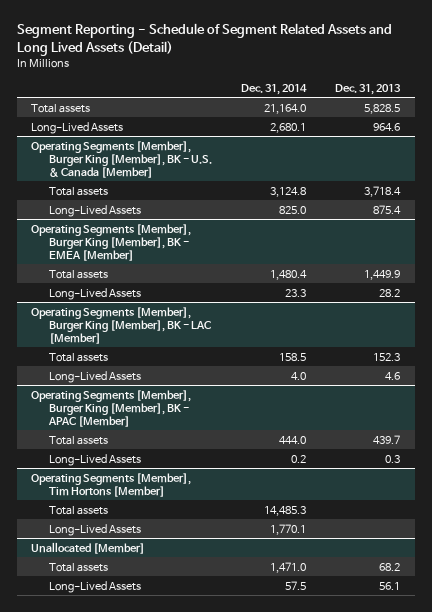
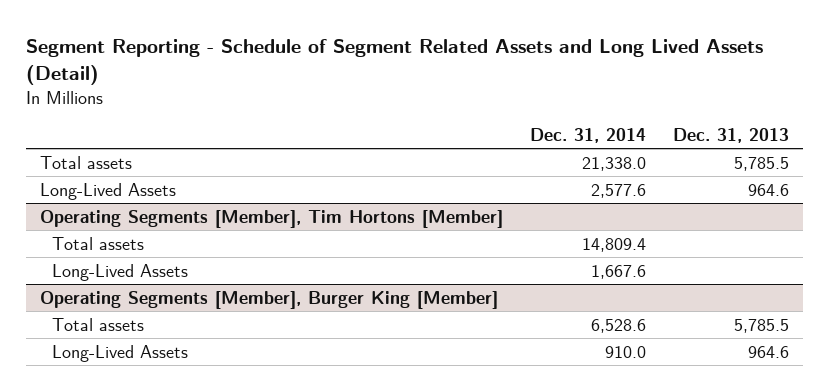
[31,140,213,178] Operating Segments [Member], Burger King [Member], BK - U.S. & Canada [Member] -> none
[49,186,109,196] Total assets -> none
[49,204,142,217] Long-Lived Assets -> none
[31,223,192,261] Operating Segments [Member], Burger King [Member], BK - EMEA [Member] -> none
[49,269,109,279] Total assets -> none
[49,287,142,300] Long-Lived Assets -> none
[31,306,212,344] Operating Segments [Member], Burger King [Member], BK - LAC [Member] -> none
[49,352,109,362] Total assets -> none
[49,370,142,383] Long-Lived Assets -> none
[31,389,192,427] Operating Segments [Member], Burger King [Member], BK - APAC [Member] -> none
[49,435,109,445] Total assets -> none
[49,453,142,466] Long-Lived Assets -> none
[264,103,307,114] 21,164.0 -> [582,156,647,171] 21,338.0
[364,103,401,114] 5,828.5 -> [734,156,790,171] 5,785.5
[270,122,307,133] 2,680.1 -> [591,183,647,198] 2,577.6
[31,541,146,554] Unallocated [Member] -> none
[264,505,307,516] 14,485.3 -> [582,237,647,252] 14,809.4
[270,523,307,535] 1,770.1 -> [591,264,647,279] 1,667.6
none -> [39,290,498,309] Operating Segments [Member], Burger King [Member]
[270,561,307,573] 1,471.0 -> [591,318,647,333] 6,528.6
[379,562,401,571] 68.2 -> [734,318,790,333] 5,785.5
[285,580,307,590] 57.5 -> [605,345,647,358] 910.0
[379,581,401,590] 56.1 -> [748,345,790,358] 964.6

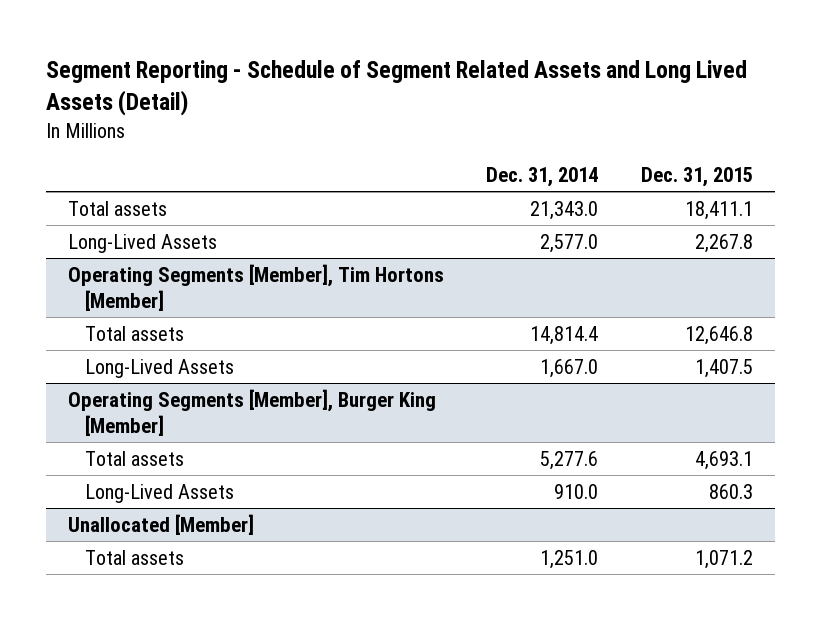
[673,127,790,143] Dec. 31, 2013 -> none
none -> [641,167,754,188] Dec. 31, 2015
[582,156,647,171] 21,338.0 -> [530,200,599,220] 21,343.0
[591,183,647,198] 2,577.6 -> [540,233,599,253] 2,577.0
[582,237,647,252] 14,809.4 -> [530,325,599,345] 14,814.4
[591,264,647,279] 1,667.6 -> [540,358,599,378] 1,667.0
[591,318,647,333] 6,528.6 -> [540,450,599,470] 5,277.6
none -> [67,513,254,535] Unallocated [Member]
none -> [84,549,184,565] Total assets

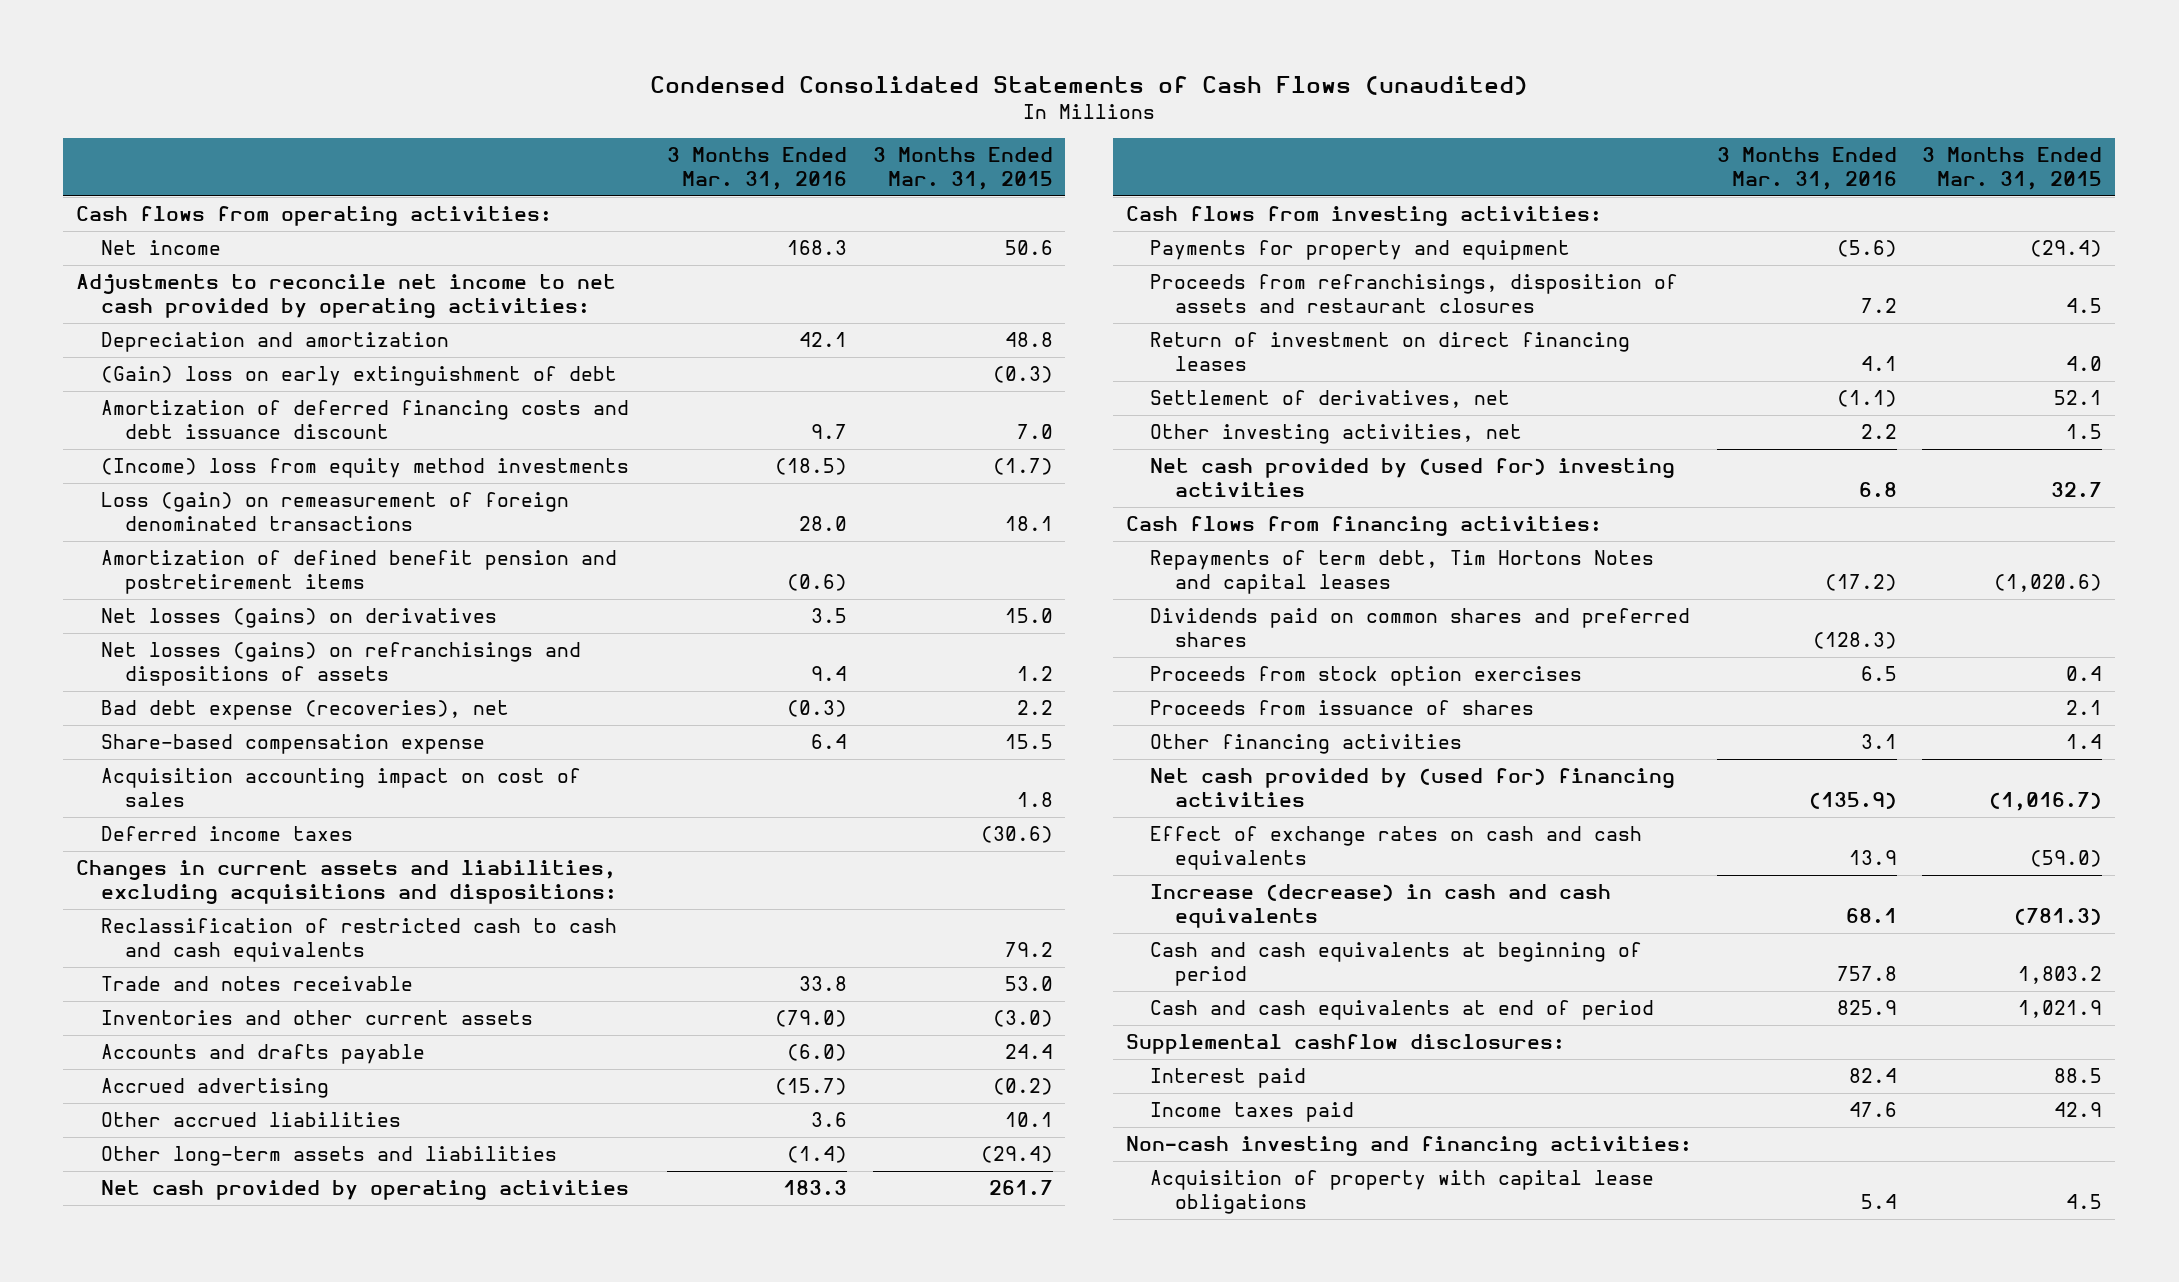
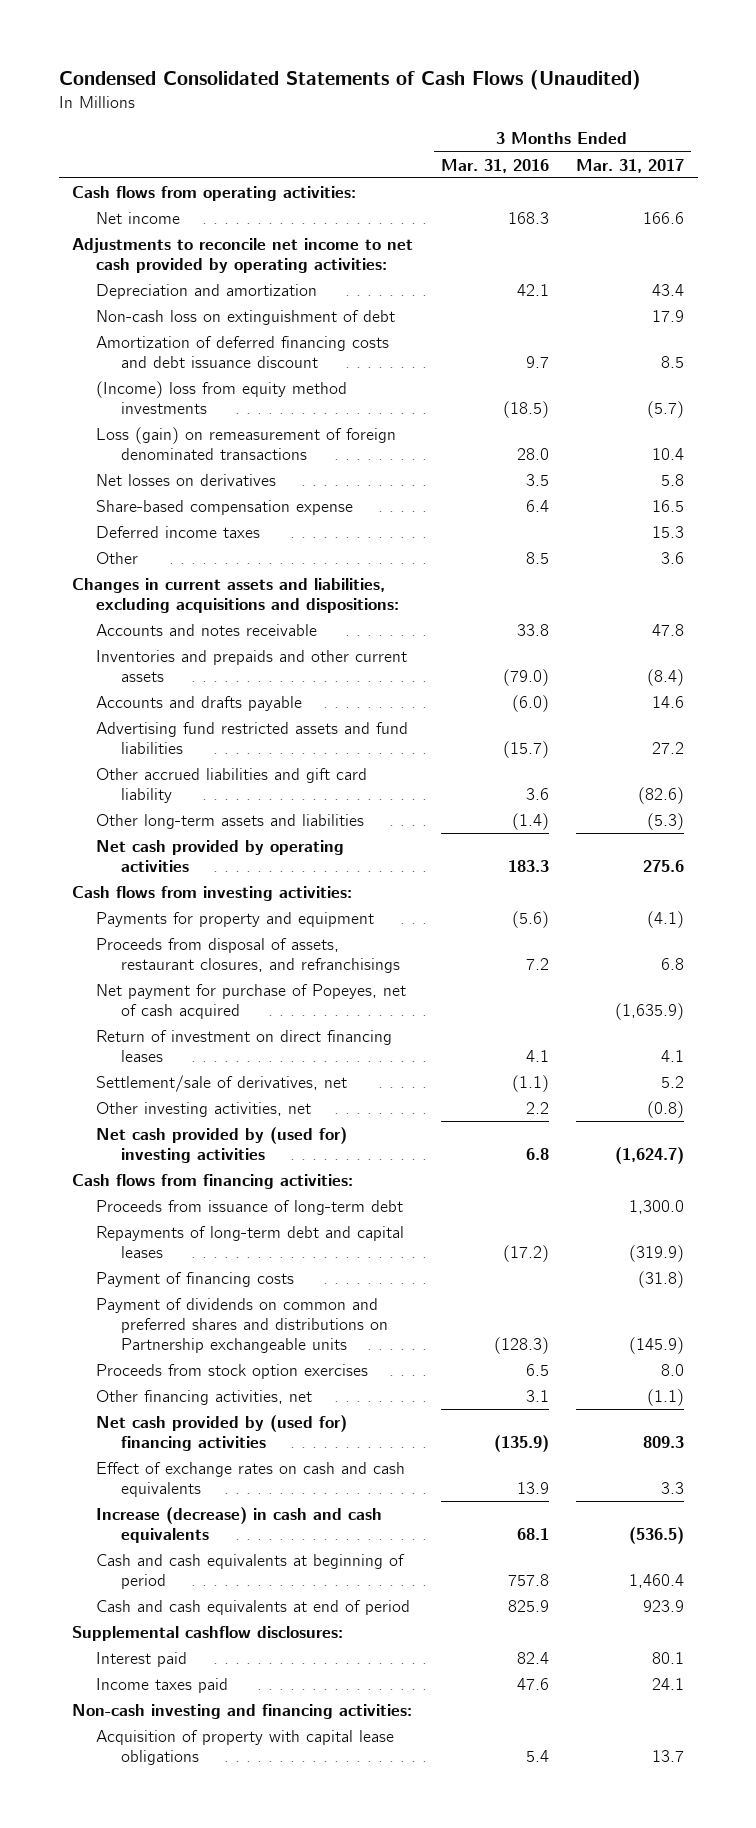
[650,76,1529,96] Condensed Consolidated Statements of Cash Flows (unaudited) -> [58,70,641,91] Condensed Consolidated Statements of Cash Flows (Unaudited)
[872,146,1053,191] 3 Months Ended Mar. 31, 2015 -> none
none -> [576,158,685,173] Mar. 31, 2017
[100,366,617,387] (Gain) loss on early extinguishment of debt -> [96,310,396,326] Non-cash loss on extinguishment of debt
[100,550,617,595] Amortization of defined benefit pension and postretirement items -> none
[100,642,581,687] Net losses (gains) on refranchisings and dispositions of assets -> none
[100,700,509,721] Bad debt expense (recoveries), net -> none
[100,608,497,629] Net losses (gains) on derivatives -> [96,474,277,487] Net losses on derivatives
[100,768,581,808] Acquisition accounting impact on cost of sales -> none
none -> [96,552,139,565] Other
[100,918,617,963] Reclassification of restricted cash to cash and cash equivalents -> none
[100,976,413,992] Trade and notes receivable -> [96,624,318,637] Accounts and notes receivable
[100,1010,533,1026] Inventories and other current assets -> [96,650,408,682] Inventories and prepaids and other current assets
[100,1112,401,1128] Other accrued liabilities -> none
[100,1078,329,1099] Accrued advertising -> [96,722,409,754] Advertising fund restricted assets and fund liabilities
none -> [96,768,368,803] Other accrued liabilities and gift card liability
[1150,274,1679,314] Proceeds from refranchisings, disposition of assets and restaurant closures -> [96,938,400,973] Proceeds from disposal of assets, restaurant closures, and refranchisings
none -> [96,984,407,1019] Net payment for purchase of Popeyes, net of cash acquired
[1150,390,1511,409] Settlement of derivatives, net -> [96,1075,348,1093] Settlement/sale of derivatives, net
none -> [96,1200,404,1216] Proceeds from issuance of long-term debt
[1150,550,1655,595] Repayments of term debt, Tim Hortons Notes and capital leases -> [96,1226,405,1258] Repayments of long-term debt and capital leases
none -> [96,1272,295,1288] Payment of financing costs
[1150,608,1691,648] Dividends paid on common shares and preferred shares -> [96,1298,388,1353] Payment of dividends on common and preferred shares and distributions on Partnership exchangeable units
[1150,700,1535,716] Proceeds from issuance of shares -> none
[1150,734,1463,755] Other financing activities -> [96,1390,313,1406] Other financing activities, net

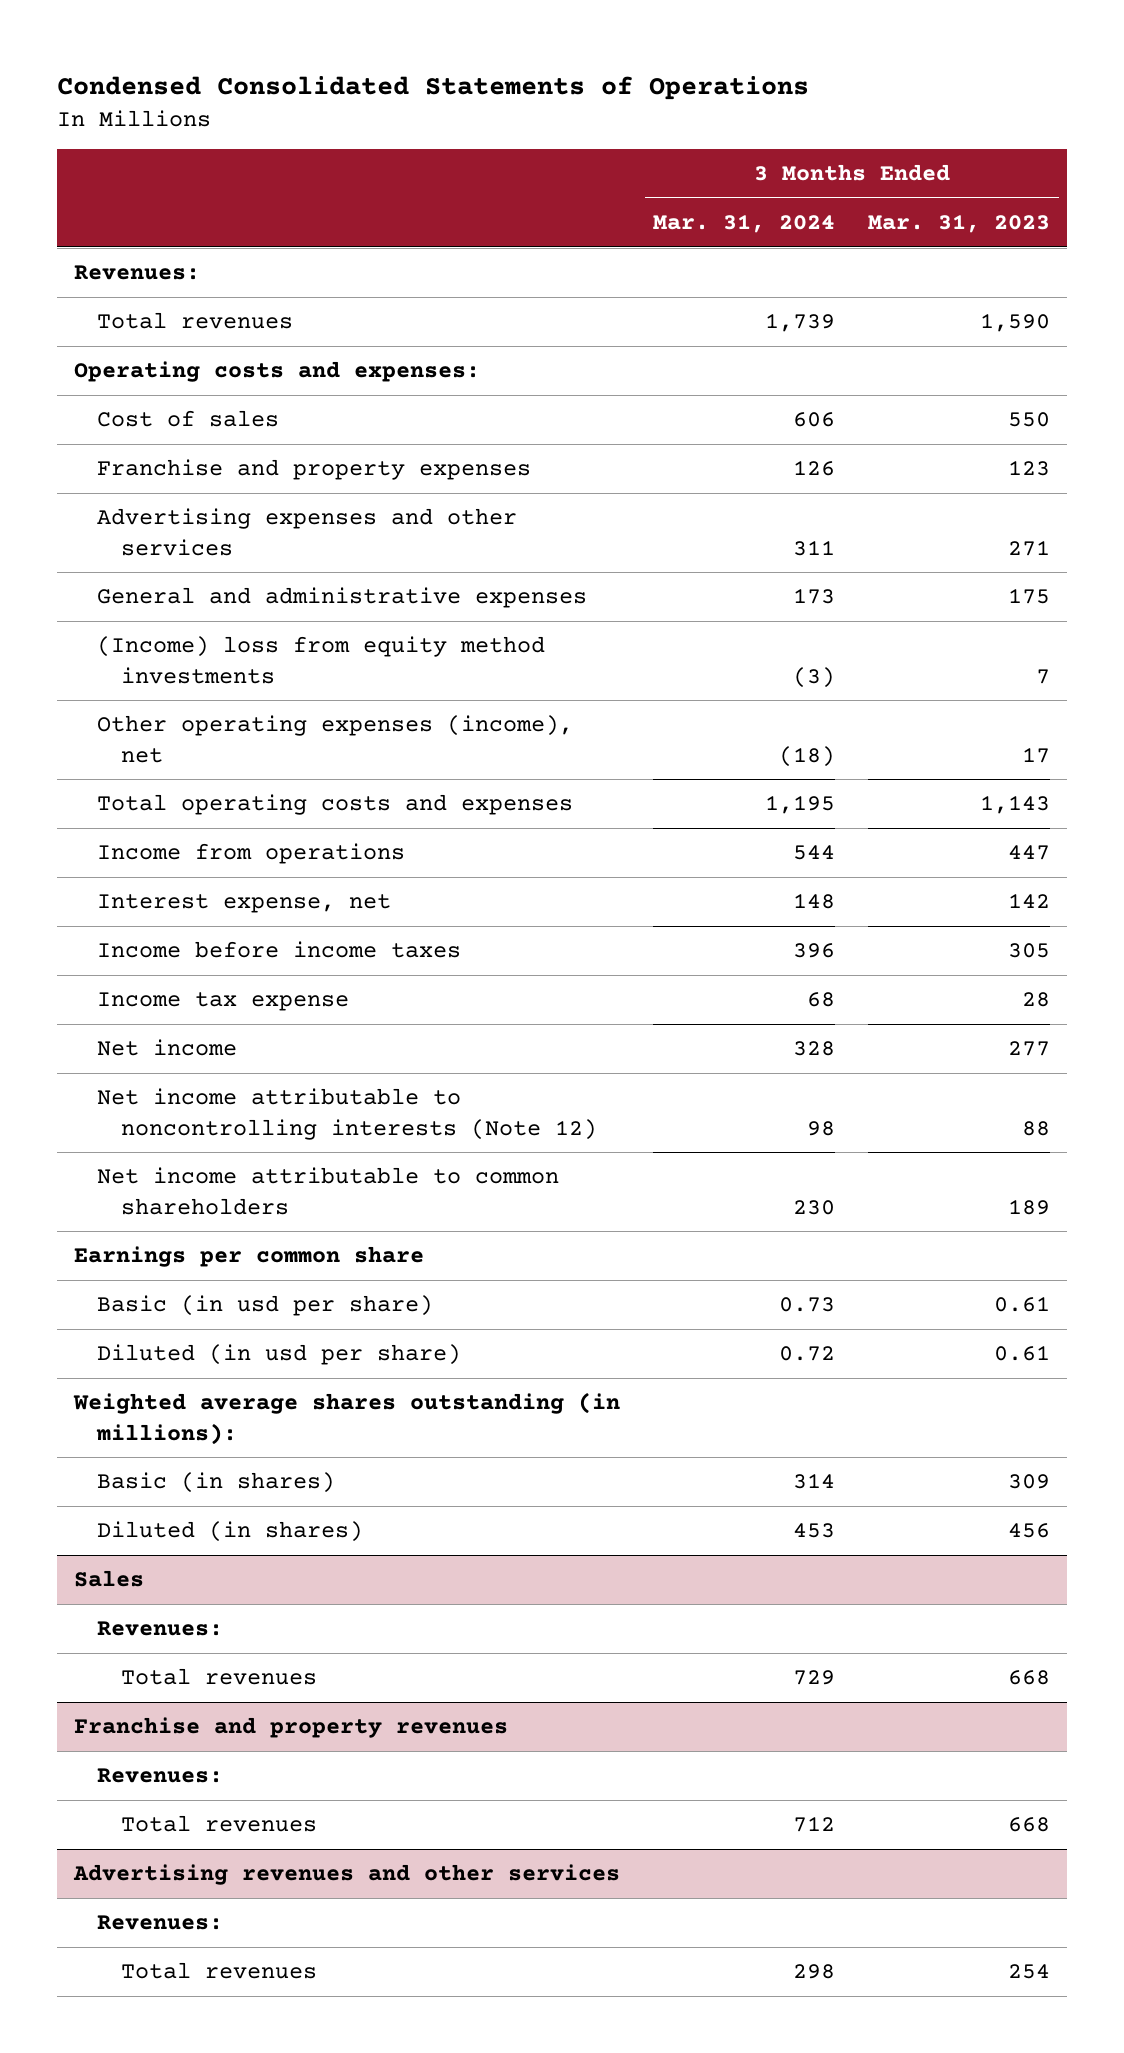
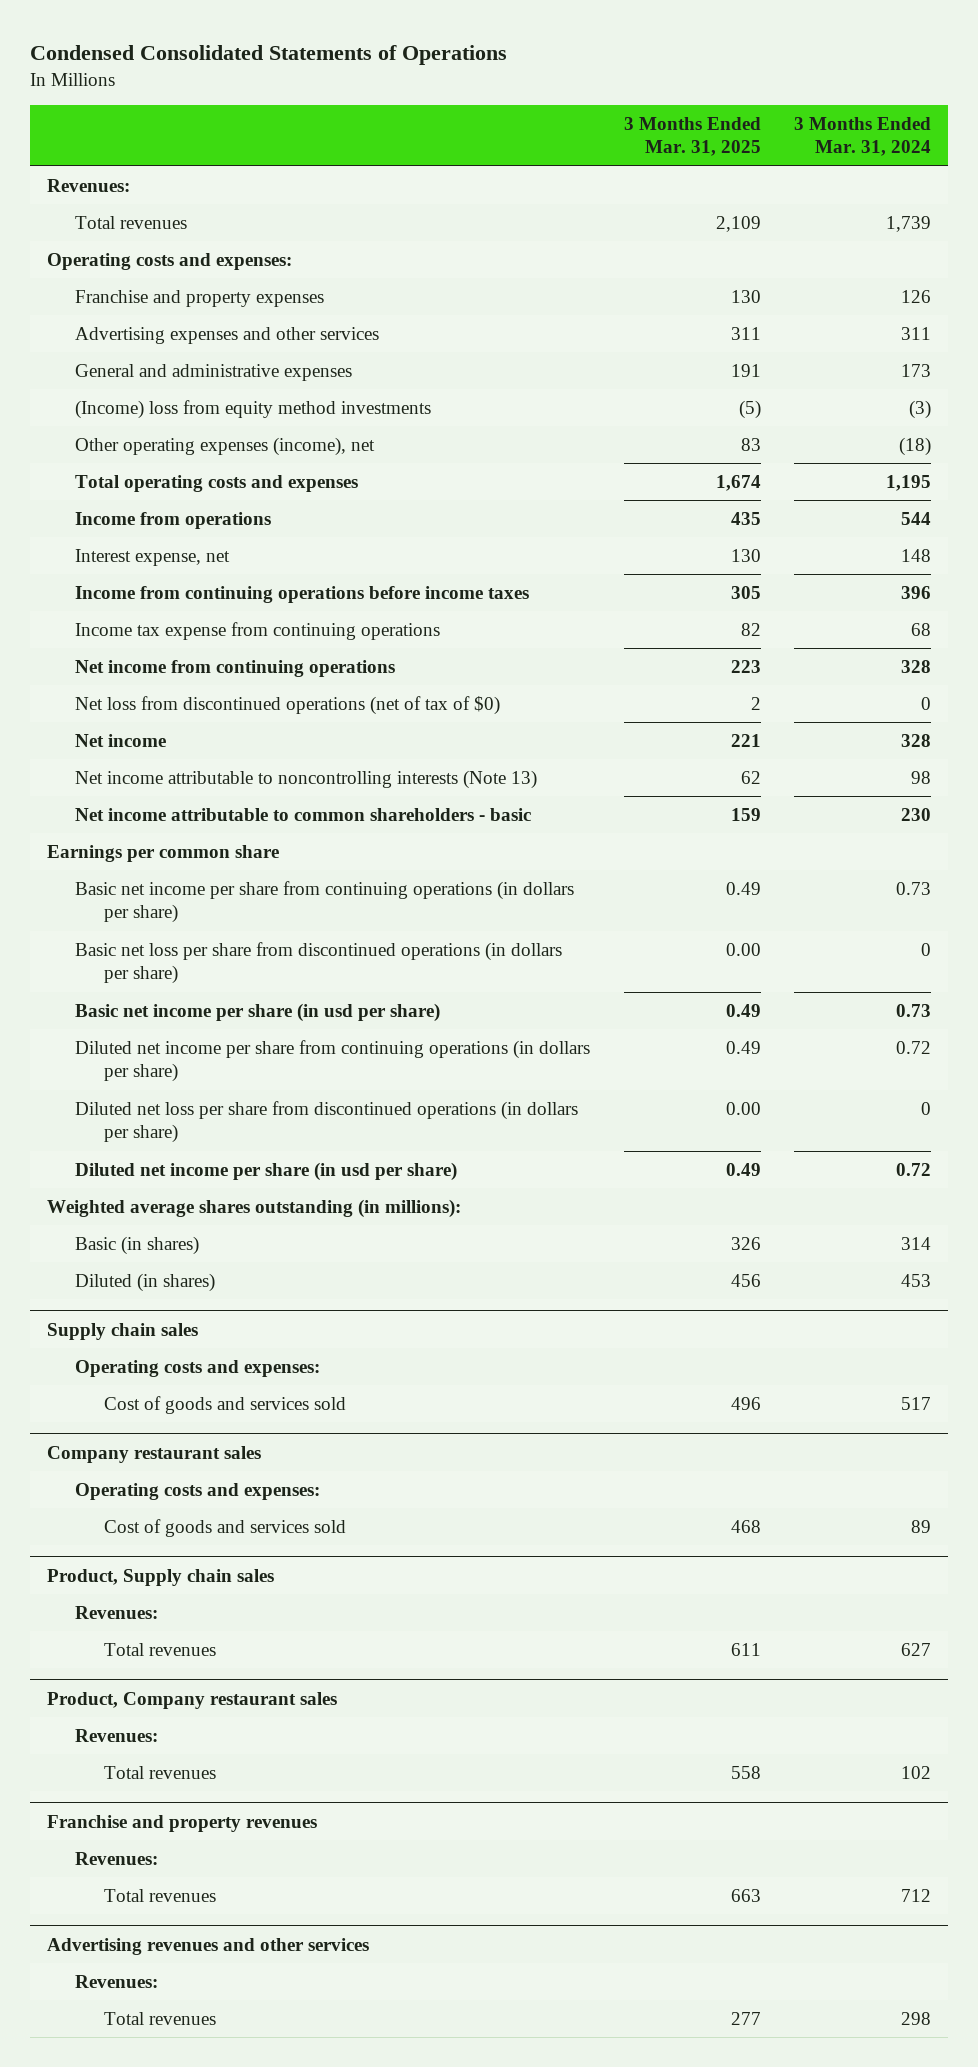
[868,214,1051,234] Mar. 31, 2023 -> none
none -> [623,116,761,157] 3 Months Ended Mar. 31, 2025
[97,410,280,428] Cost of sales -> none
[97,941,462,959] Income before income taxes -> [75,585,530,603] Income from continuing operations before income taxes
[97,992,350,1012] Income tax expense -> [75,621,441,640] Income tax expense from continuing operations
none -> [75,659,396,677] Net income from continuing operations
none -> [75,695,501,715] Net loss from discontinued operations (net of tax of $0)
[97,1088,597,1140] Net income attributable to noncontrolling interests (Note 12) -> [75,769,538,789] Net income attributable to noncontrolling interests (Note 13)
[97,1167,560,1215] Net income attributable to common shareholders -> [75,807,532,821] Net income attributable to common shareholders - basic
none -> [75,880,575,924] Basic net income per share from continuing operations (in dollars per share)
none -> [75,941,563,985] Basic net loss per share from discontinued operations (in dollars per share)
[97,1295,434,1317] Basic (in usd per share) -> [75,1002,441,1022] Basic net income per share (in usd per share)
none -> [75,1039,591,1083] Diluted net income per share from continuing operations (in dollars per share)
none -> [75,1100,579,1144] Diluted net loss per share from discontinued operations (in dollars per share)
[97,1344,462,1366] Diluted (in usd per share) -> [75,1161,458,1181] Diluted net income per share (in usd per share)
[73,1570,144,1588] Sales -> none
none -> [46,1322,198,1340] Supply chain sales
none -> [75,1359,321,1377] Operating costs and expenses:
none -> [103,1395,346,1414] Cost of goods and services sold
none -> [46,1445,261,1463] Company restaurant sales
none -> [75,1482,321,1500] Operating costs and expenses:
none -> [103,1518,346,1537] Cost of goods and services sold
none -> [46,1568,274,1586] Product, Supply chain sales
[793,1670,836,1686] 729 -> [901,1642,932,1656] 627
none -> [46,1691,337,1709] Product, Company restaurant sales
none -> [75,1728,159,1742] Revenues:
none -> [103,1765,216,1779] Total revenues

